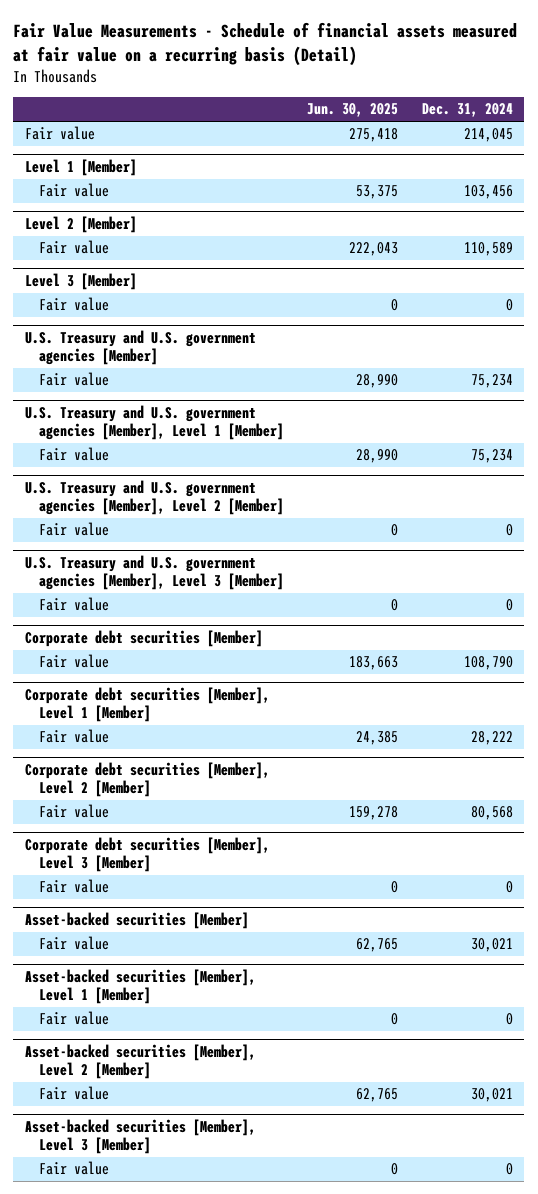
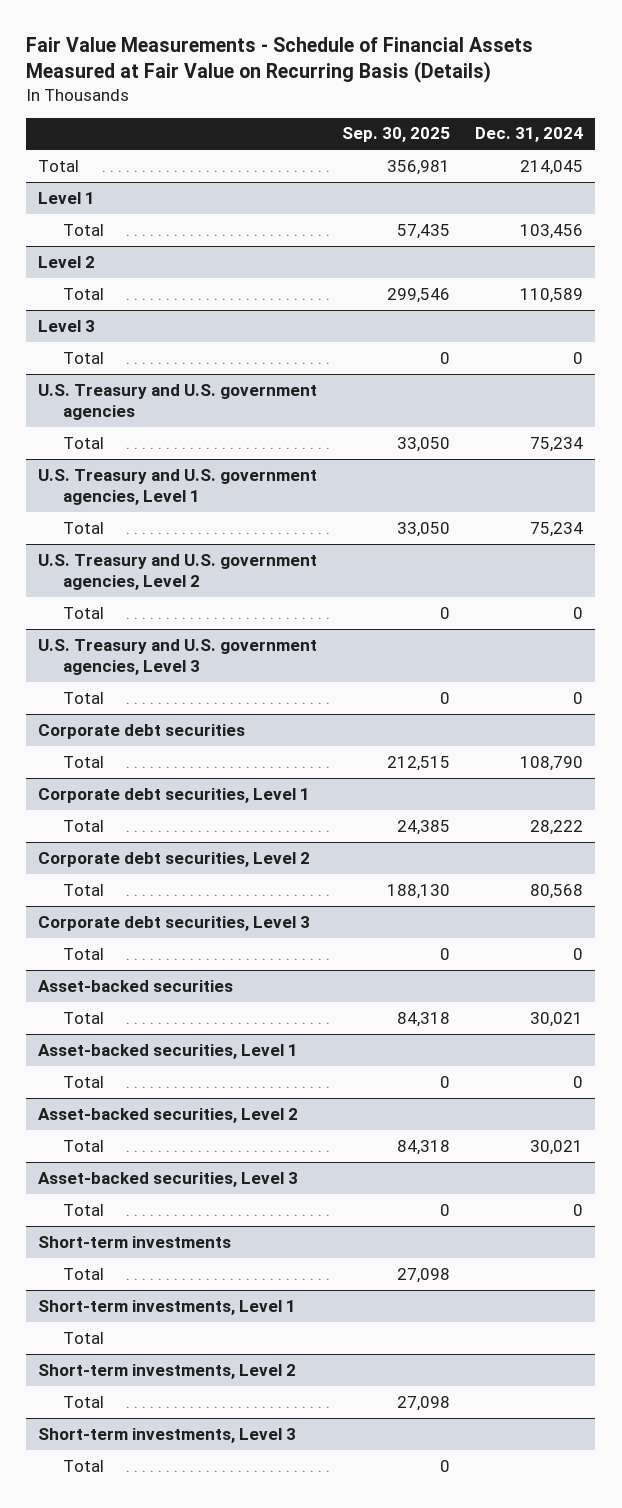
[13,22,518,66] Fair Value Measurements - Schedule of financial assets measured at fair value on a recurring basis (Detail) -> [26,37,534,84] Fair Value Measurements - Schedule of Financial Assets Measured at Fair Value on Recurring Basis (Details)
[307,103,399,118] Jun. 30, 2025 -> none
none -> [342,127,451,143] Sep. 30, 2025
[24,126,95,141] Fair value -> [38,159,80,172] Total
[24,159,137,177] Level 1 [Member] -> [38,191,96,204] Level 1
[38,183,109,198] Fair value -> [63,223,105,236] Total
[24,216,137,234] Level 2 [Member] -> [38,255,96,268] Level 2
[38,240,109,255] Fair value -> [63,287,105,300] Total
[24,273,137,291] Level 3 [Member] -> [38,319,96,332] Level 3
[38,297,109,312] Fair value -> [63,351,105,364] Total
[24,330,256,365] U.S. Treasury and U.S. government agencies [Member] -> [38,383,318,421] U.S. Treasury and U.S. government agencies
[38,372,109,387] Fair value -> [63,436,105,449] Total
[24,405,284,440] U.S. Treasury and U.S. government agencies [Member], Level 1 [Member] -> [38,468,318,506] U.S. Treasury and U.S. government agencies, Level 1
[38,447,109,462] Fair value -> [63,521,105,534] Total
[24,480,284,515] U.S. Treasury and U.S. government agencies [Member], Level 2 [Member] -> [38,553,318,591] U.S. Treasury and U.S. government agencies, Level 2
[38,522,109,537] Fair value -> [63,606,105,619] Total
[24,555,284,590] U.S. Treasury and U.S. government agencies [Member], Level 3 [Member] -> [38,638,318,676] U.S. Treasury and U.S. government agencies, Level 3
[38,597,109,612] Fair value -> [63,691,105,704] Total
[24,630,263,648] Corporate debt securities [Member] -> [38,723,246,739] Corporate debt securities
[38,654,109,669] Fair value -> [63,755,105,768] Total
[24,687,270,722] Corporate debt securities [Member], Level 1 [Member] -> [38,787,311,803] Corporate debt securities, Level 1
[38,729,109,744] Fair value -> [63,819,105,832] Total
[24,762,270,797] Corporate debt securities [Member], Level 2 [Member] -> [38,851,311,867] Corporate debt securities, Level 2
[38,804,109,819] Fair value -> [63,883,105,896] Total
[24,837,270,872] Corporate debt securities [Member], Level 3 [Member] -> [38,915,311,931] Corporate debt securities, Level 3
[38,879,109,894] Fair value -> [63,947,105,960] Total
[24,912,249,930] Asset-backed securities [Member] -> [38,979,234,992] Asset-backed securities
[38,936,109,951] Fair value -> [63,1011,105,1024] Total
[24,969,256,1004] Asset-backed securities [Member], Level 1 [Member] -> [38,1043,299,1059] Asset-backed securities, Level 1
[38,1011,109,1026] Fair value -> [63,1075,105,1088] Total
[24,1044,256,1079] Asset-backed securities [Member], Level 2 [Member] -> [38,1107,299,1123] Asset-backed securities, Level 2
[38,1086,109,1101] Fair value -> [63,1139,105,1152] Total
[24,1119,256,1154] Asset-backed securities [Member], Level 3 [Member] -> [38,1171,299,1187] Asset-backed securities, Level 3
[38,1161,109,1176] Fair value -> [63,1203,105,1216] Total
none -> [38,1235,232,1248] Short-term investments
none -> [63,1267,105,1280] Total
none -> [38,1299,297,1315] Short-term investments, Level 1
none -> [63,1331,105,1344] Total
none -> [38,1363,297,1379] Short-term investments, Level 2
none -> [63,1395,105,1408] Total
none -> [38,1427,297,1443] Short-term investments, Level 3
none -> [63,1459,105,1472] Total

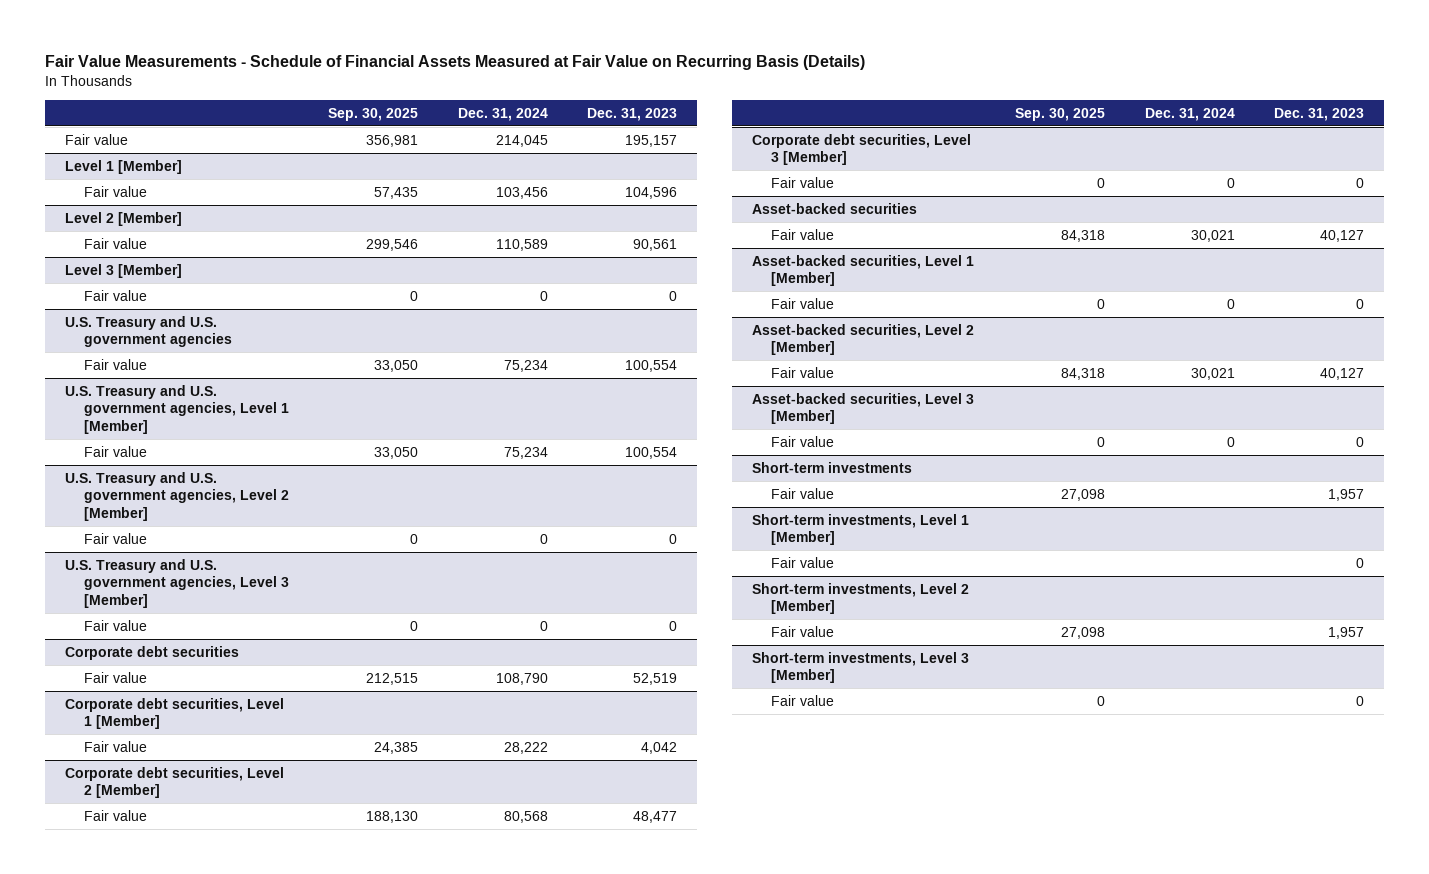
none -> [587,107,678,121] Dec. 31, 2023
[38,159,80,172] Total -> [64,133,128,145] Fair value
[38,191,96,204] Level 1 -> [64,159,182,174] Level 1 [Member]
[63,223,105,236] Total -> [83,185,147,197] Fair value
[38,255,96,268] Level 2 -> [64,211,182,226] Level 2 [Member]
[63,287,105,300] Total -> [83,237,147,249] Fair value
[38,319,96,332] Level 3 -> [64,263,182,278] Level 3 [Member]
[63,351,105,364] Total -> [83,289,147,301] Fair value
[63,436,105,449] Total -> [83,358,147,370] Fair value
[38,468,318,506] U.S. Treasury and U.S. government agencies, Level 1 -> [64,384,289,434] U.S. Treasury and U.S. government agencies, Level 1 [Member]
[63,521,105,534] Total -> [83,445,147,457] Fair value
[38,553,318,591] U.S. Treasury and U.S. government agencies, Level 2 -> [64,471,289,521] U.S. Treasury and U.S. government agencies, Level 2 [Member]
[63,606,105,619] Total -> [83,532,147,544] Fair value
[38,638,318,676] U.S. Treasury and U.S. government agencies, Level 3 -> [64,558,289,608] U.S. Treasury and U.S. government agencies, Level 3 [Member]
[63,691,105,704] Total -> [83,619,147,631] Fair value
[63,755,105,768] Total -> [83,671,147,683] Fair value
[38,787,311,803] Corporate debt securities, Level 1 -> [64,697,284,730] Corporate debt securities, Level 1 [Member]
[63,819,105,832] Total -> [83,740,147,752] Fair value
[38,851,311,867] Corporate debt securities, Level 2 -> [64,766,284,799] Corporate debt securities, Level 2 [Member]
[63,883,105,896] Total -> [83,809,147,821] Fair value
[38,915,311,931] Corporate debt securities, Level 3 -> [751,133,971,166] Corporate debt securities, Level 3 [Member]
[63,947,105,960] Total -> [770,176,834,188] Fair value
[63,1011,105,1024] Total -> [770,228,834,240] Fair value
[38,1043,299,1059] Asset-backed securities, Level 1 -> [751,254,974,287] Asset-backed securities, Level 1 [Member]
[63,1075,105,1088] Total -> [770,297,834,309] Fair value
[38,1107,299,1123] Asset-backed securities, Level 2 -> [751,323,974,356] Asset-backed securities, Level 2 [Member]
[63,1139,105,1152] Total -> [770,366,834,378] Fair value
[38,1171,299,1187] Asset-backed securities, Level 3 -> [751,392,974,425] Asset-backed securities, Level 3 [Member]
[63,1203,105,1216] Total -> [770,435,834,447] Fair value
[63,1267,105,1280] Total -> [770,487,834,499] Fair value
[38,1299,297,1315] Short-term investments, Level 1 -> [751,513,969,546] Short-term investments, Level 1 [Member]
[63,1331,105,1344] Total -> [770,556,834,568] Fair value
[38,1363,297,1379] Short-term investments, Level 2 -> [751,582,969,615] Short-term investments, Level 2 [Member]
[63,1395,105,1408] Total -> [770,625,834,637] Fair value
[38,1427,297,1443] Short-term investments, Level 3 -> [751,651,969,684] Short-term investments, Level 3 [Member]
[63,1459,105,1472] Total -> [770,694,834,706] Fair value

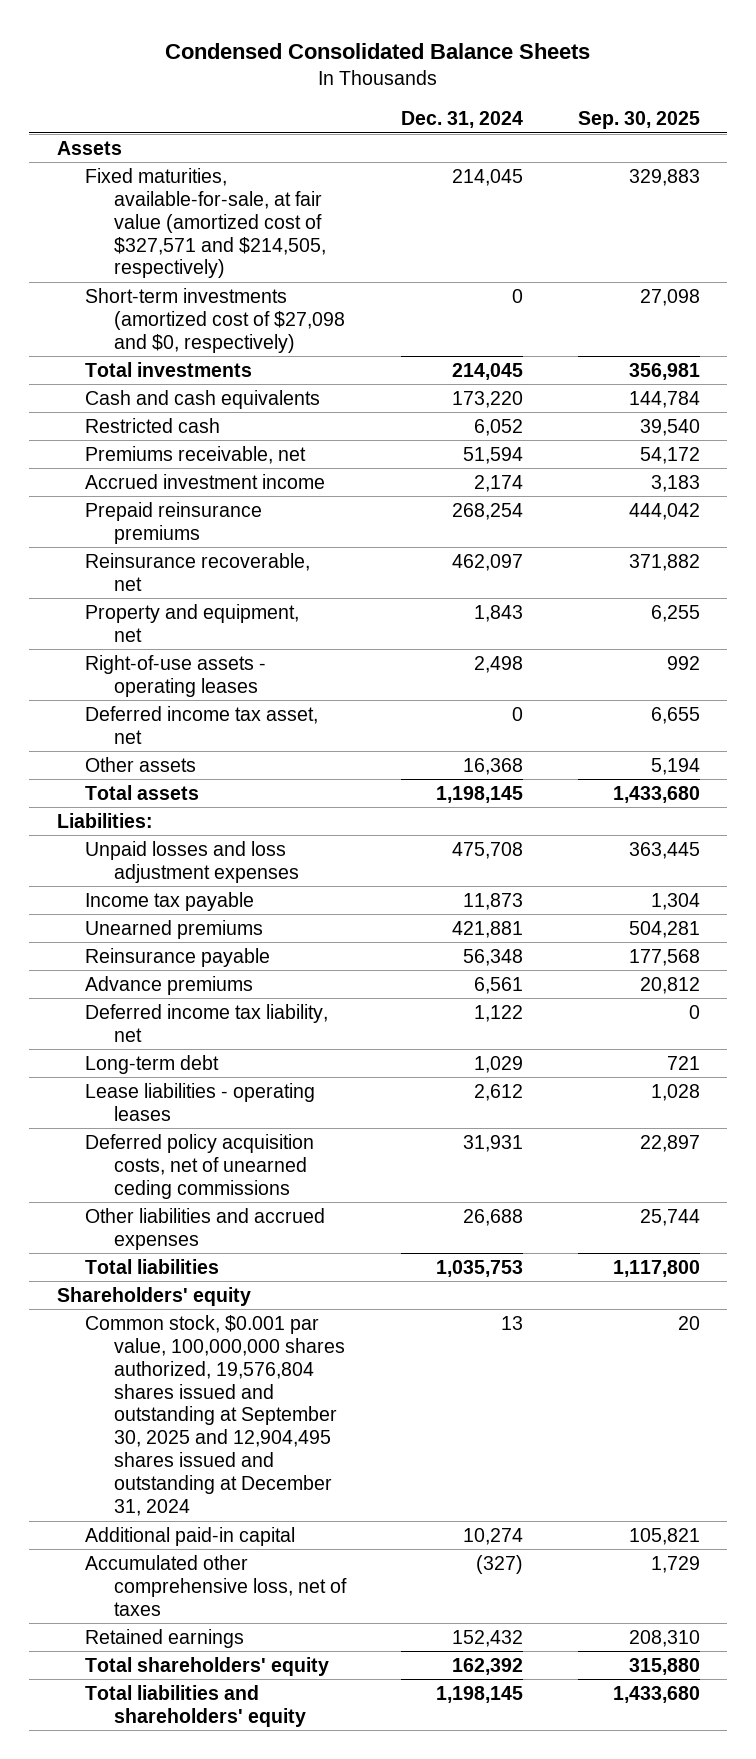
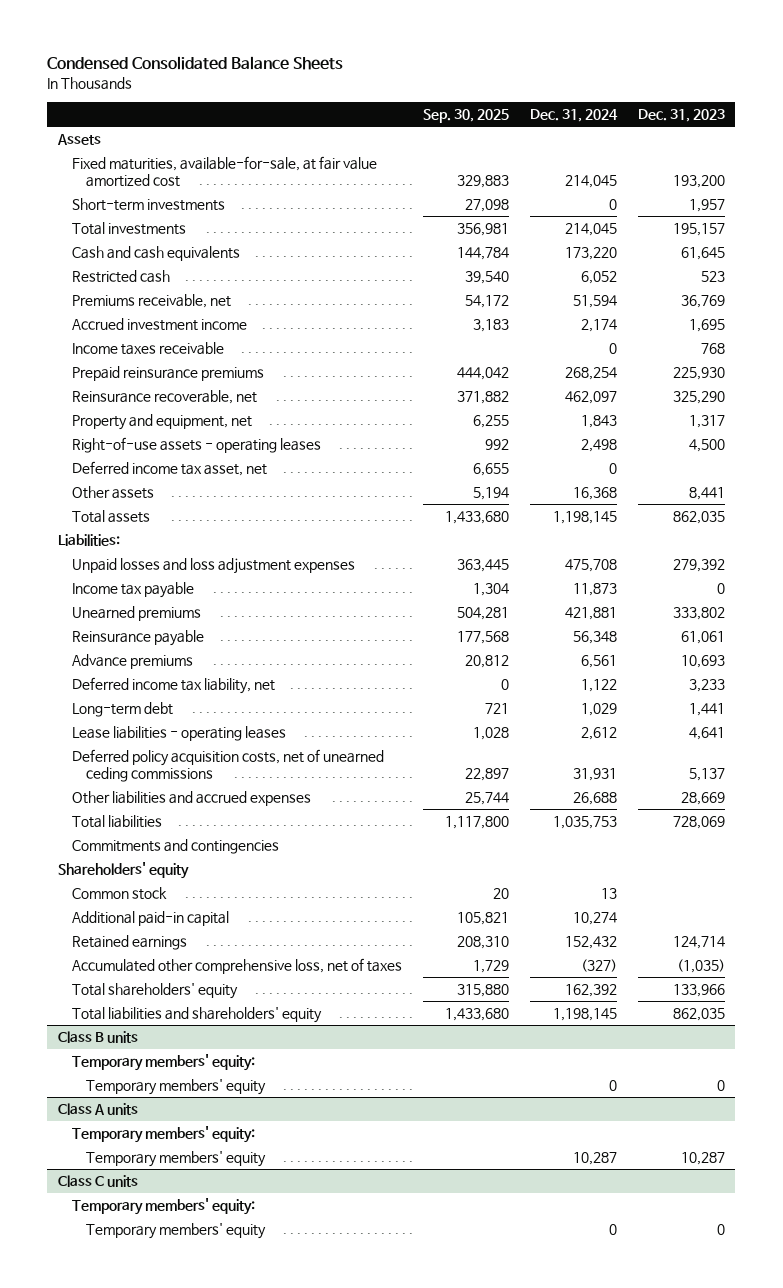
none -> [637,109,725,123] Dec. 31, 2023
[85,167,326,279] Fixed maturities, available-for-sale, at fair value (amortized cost of $327,571 and $214,505, respectively) -> [72,156,378,188] Fixed maturities, available-for-sale, at fair value amortized cost
[85,287,345,353] Short-term investments (amortized cost of $27,098 and $0, respectively) -> [72,198,226,212] Short-term investments
none -> [72,342,225,356] Income taxes receivable
none -> [72,839,280,855] Commitments and contingencies
[85,1314,345,1516] Common stock, $0.001 par value, 100,000,000 shares authorized, 19,576,804 shares issued and outstanding at September 30, 2025 and 12,904,495 shares issued and outstanding at December 31, 2024 -> [72,887,168,901] Common stock
[85,1554,347,1616] Accumulated other comprehensive loss, net of taxes -> [72,958,403,975] Accumulated other comprehensive loss, net of taxes
none -> [57,1031,138,1044] Class B units
none -> [72,1054,256,1072] Temporary members' equity:
none -> [86,1079,267,1096] Temporary members' equity
none -> [57,1103,138,1116] Class A units
none -> [72,1126,256,1144] Temporary members' equity:
none -> [86,1151,267,1168] Temporary members' equity
none -> [57,1175,138,1188] Class C units
none -> [72,1198,256,1216] Temporary members' equity:
none -> [86,1223,267,1240] Temporary members' equity

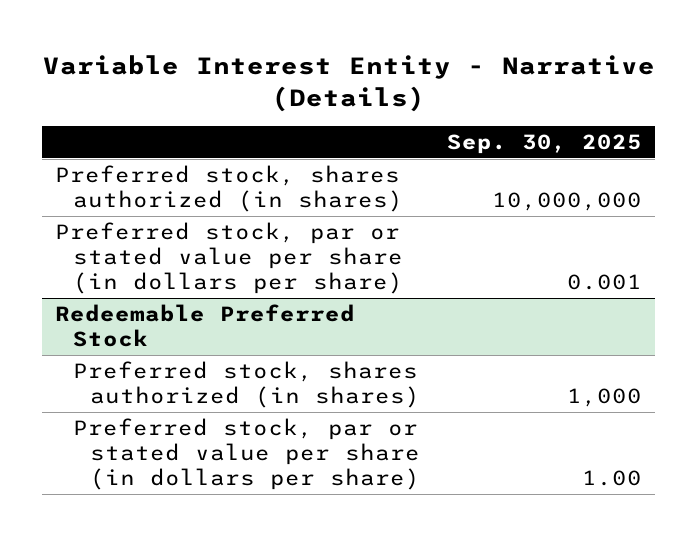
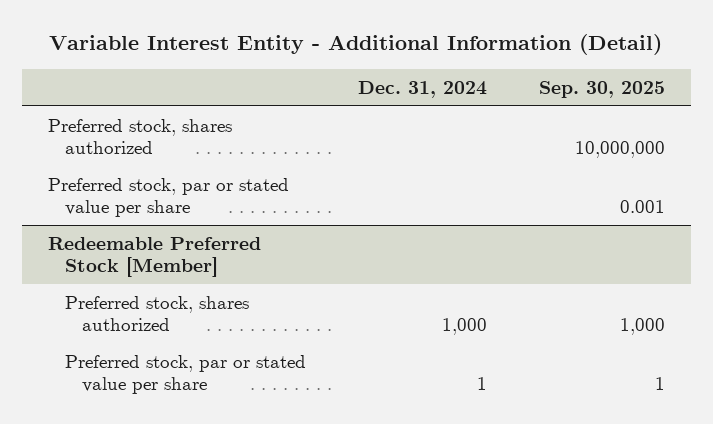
[42,54,655,112] Variable Interest Entity - Narrative (Details) -> [49,34,663,56] Variable Interest Entity - Additional Information (Detail)
none -> [358,80,488,98] Dec. 31, 2024
[55,164,403,213] Preferred stock, shares authorized (in shares) -> [47,118,232,155] Preferred stock, shares authorized
[55,221,403,295] Preferred stock, par or stated value per share (in dollars per share) -> [47,177,289,218] Preferred stock, par or stated value per share
[55,303,356,348] Redeemable Preferred Stock -> [47,236,261,278] Redeemable Preferred Stock [Member]
[72,360,421,409] Preferred stock, shares authorized (in shares) -> [64,295,249,332] Preferred stock, shares authorized
[72,417,421,491] Preferred stock, par or stated value per share (in dollars per share) -> [64,354,306,395] Preferred stock, par or stated value per share
[582,470,643,487] 1.00 -> [655,377,666,391] 1

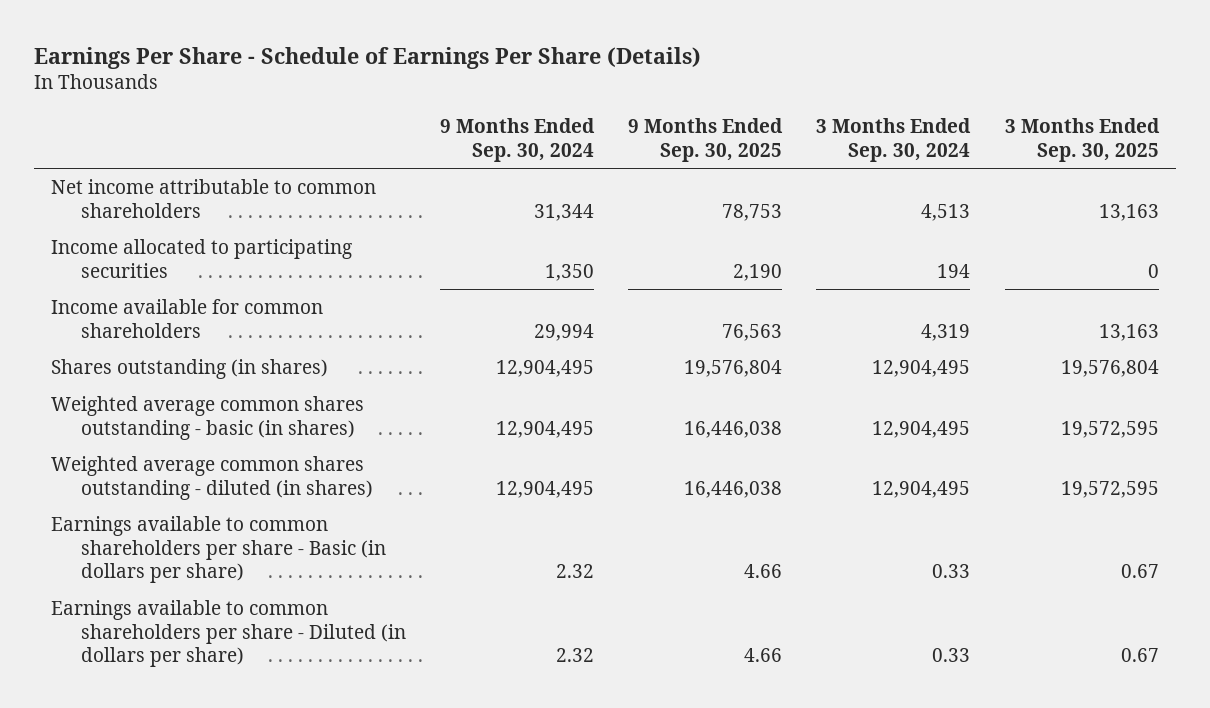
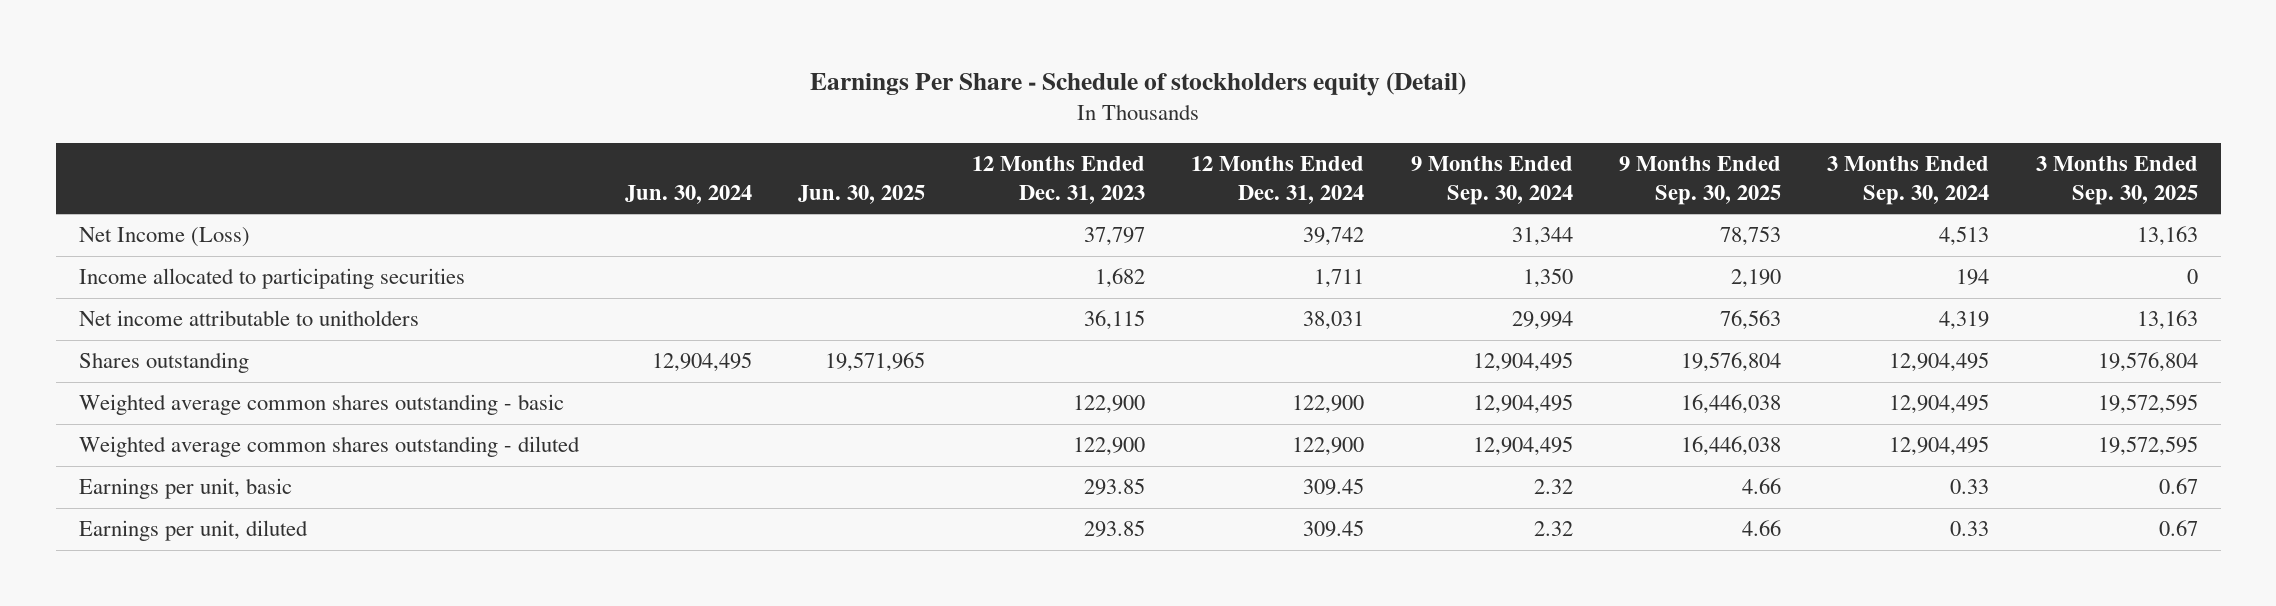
[34,46,702,69] Earnings Per Share - Schedule of Earnings Per Share (Details) -> [810,72,1467,97] Earnings Per Share - Schedule of stockholders equity (Detail)
none -> [625,184,753,204] Jun. 30, 2024
none -> [798,184,926,204] Jun. 30, 2025
none -> [971,156,1145,204] 12 Months Ended Dec. 31, 2023
none -> [1191,156,1365,204] 12 Months Ended Dec. 31, 2024
[51,179,377,218] Net income attributable to common shareholders -> [78,227,250,248] Net Income (Loss)
[51,299,324,338] Income available for common shareholders -> [78,310,419,327] Net income attributable to unitholders
[51,359,329,380] Shares outstanding (in shares) -> [78,352,249,374] Shares outstanding
[51,396,365,440] Weighted average common shares outstanding - basic (in shares) -> [78,394,564,416] Weighted average common shares outstanding - basic
[51,456,373,500] Weighted average common shares outstanding - diluted (in shares) -> [78,436,580,458] Weighted average common shares outstanding - diluted
[51,516,386,584] Earnings available to common shareholders per share - Basic (in dollars per share) -> [78,478,292,500] Earnings per unit, basic
[51,600,406,668] Earnings available to common shareholders per share - Diluted (in dollars per share) -> [78,520,308,542] Earnings per unit, diluted

